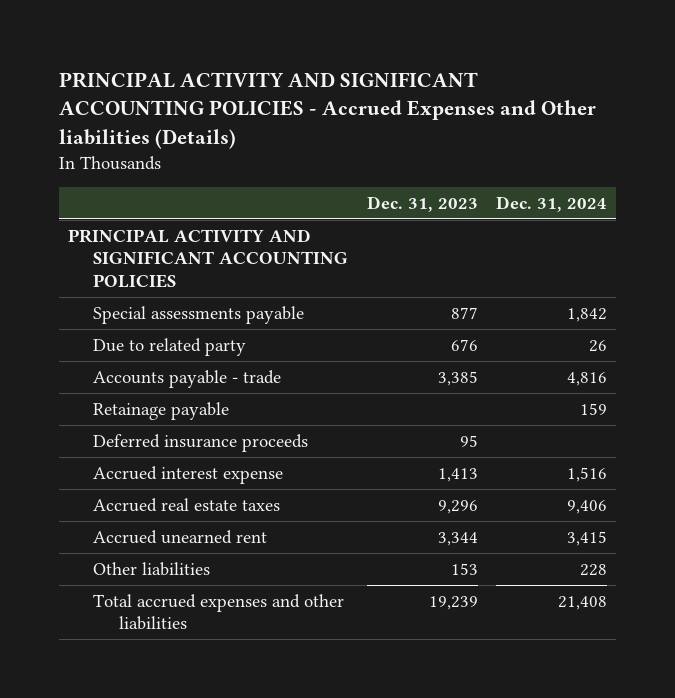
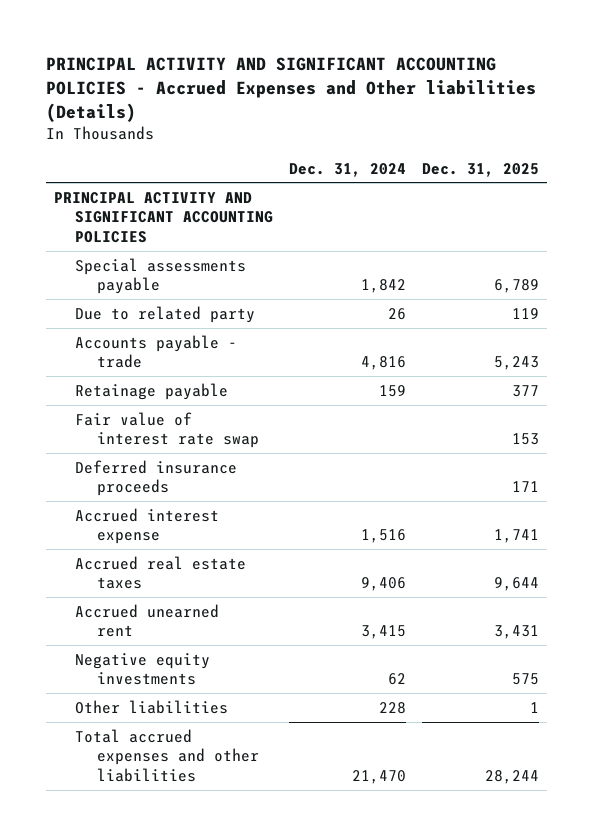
[366,195,478,212] Dec. 31, 2023 -> none
none -> [422,162,540,177] Dec. 31, 2025
none -> [75,411,259,449] Fair value of interest rate swap
none -> [75,652,211,686] Negative equity investments
[558,595,608,610] 21,408 -> [352,769,407,784] 21,470

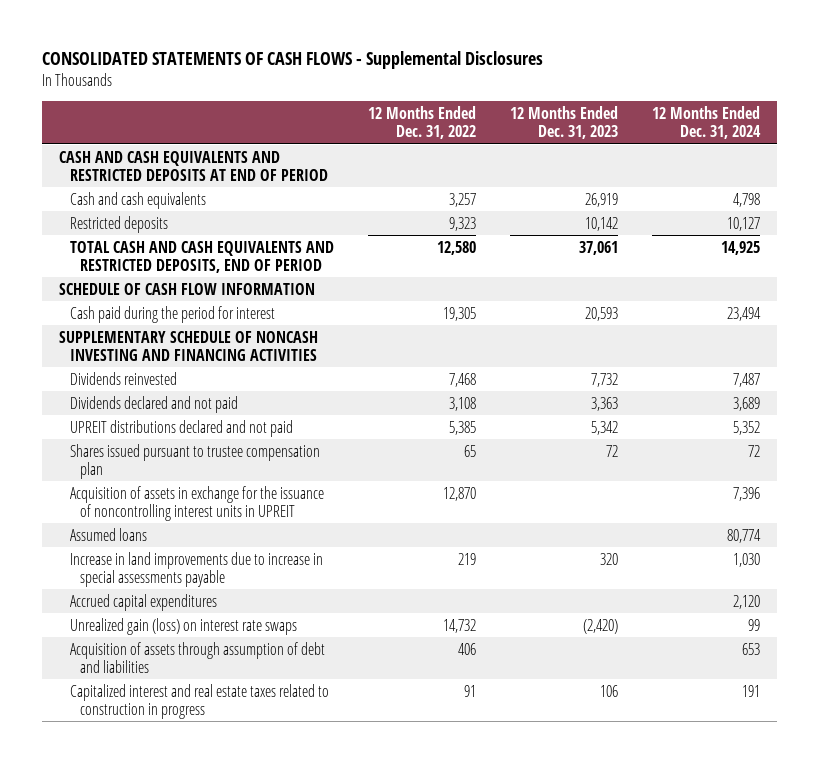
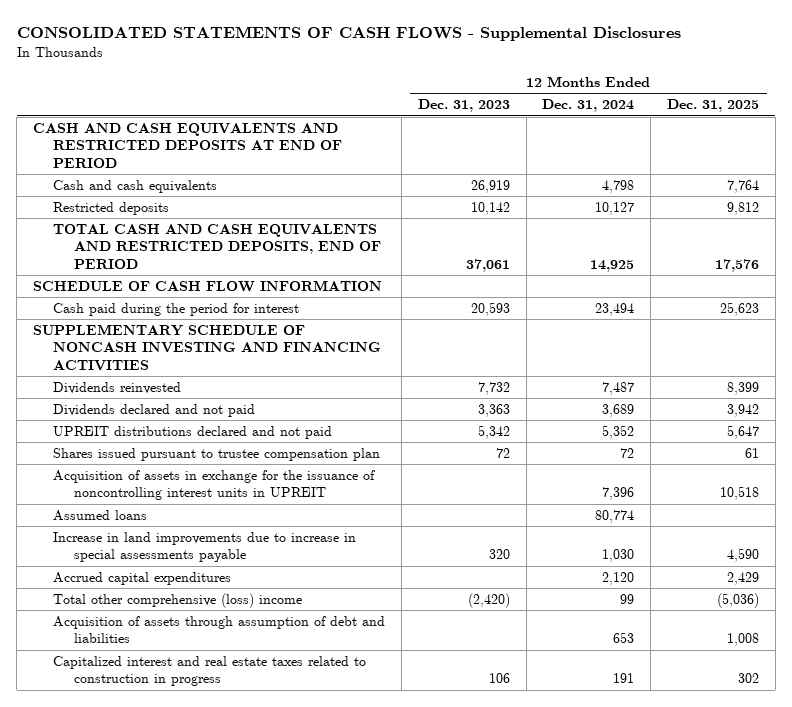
[367,106,476,140] 12 Months Ended Dec. 31, 2022 -> none
none -> [666,99,759,113] Dec. 31, 2025
[69,617,297,635] Unrealized gain (loss) on interest rate swaps -> [53,592,303,608] Total other comprehensive (loss) income

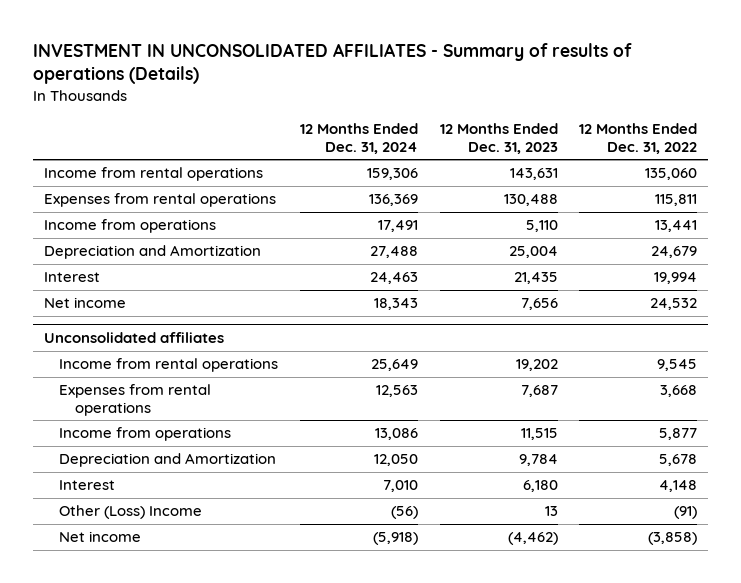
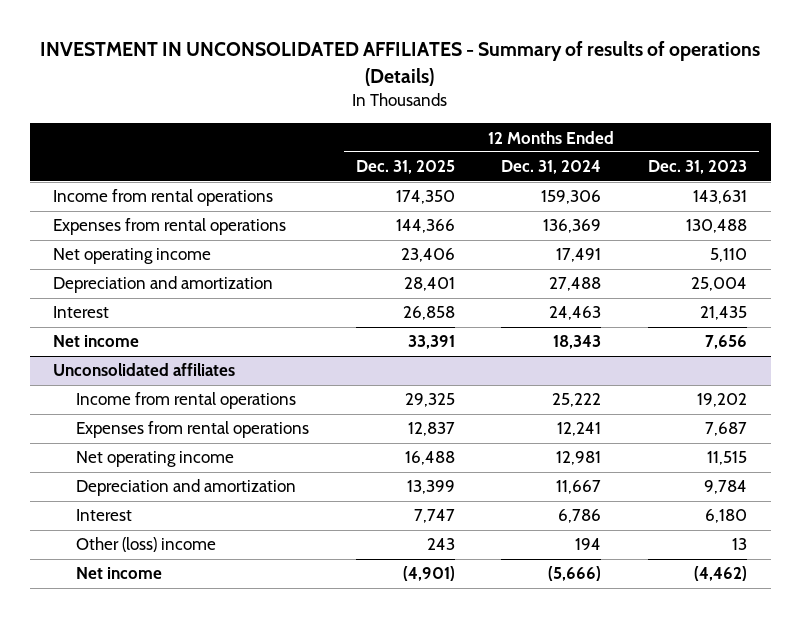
[579,123,698,154] 12 Months Ended Dec. 31, 2022 -> none
none -> [355,160,455,175] Dec. 31, 2025
[43,219,216,234] Income from operations -> [53,248,212,265] Net operating income
[43,245,261,260] Depreciation and Amortization -> [53,276,274,294] Depreciation and amortization
[370,359,418,372] 25,649 -> [552,393,602,408] 25,222
[375,385,418,398] 12,563 -> [557,422,602,437] 12,241
[59,427,232,442] Income from operations -> [75,451,234,468] Net operating income
[374,428,418,441] 13,086 -> [556,451,602,466] 12,981
[59,453,277,468] Depreciation and Amortization -> [75,479,296,497] Depreciation and amortization
[373,454,418,467] 12,050 -> [556,480,602,495] 11,667
[382,480,418,493] 7,010 -> [558,509,602,524] 6,786
[59,505,203,520] Other (Loss) Income -> [75,537,216,553] Other (loss) income
[390,506,418,520] (56) -> [575,538,602,551] 194
[372,532,418,546] (5,918) -> [548,566,602,582] (5,666)

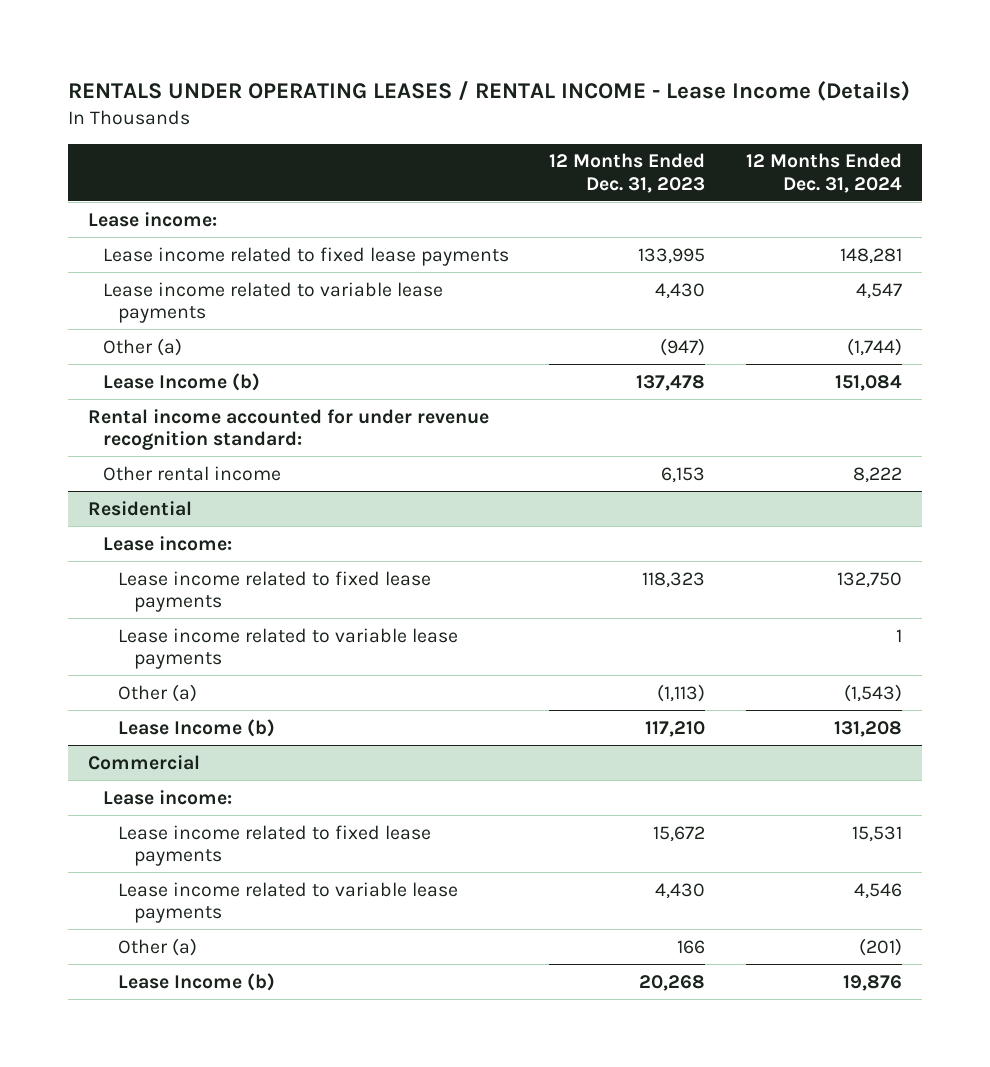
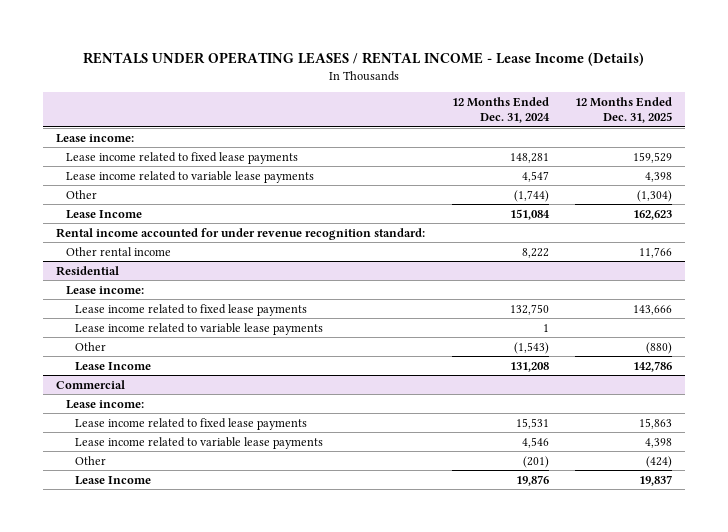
[549,153,706,193] 12 Months Ended Dec. 31, 2023 -> none
none -> [575,96,673,124] 12 Months Ended Dec. 31, 2025
[103,337,183,356] Other (a) -> [65,189,97,199] Other
[103,372,261,391] Lease Income (b) -> [65,209,142,219] Lease Income
[118,683,198,702] Other (a) -> [75,341,107,351] Other
[118,718,276,737] Lease Income (b) -> [75,361,152,371] Lease Income
[118,937,198,956] Other (a) -> [75,455,107,465] Other
[118,972,276,991] Lease Income (b) -> [75,475,152,485] Lease Income

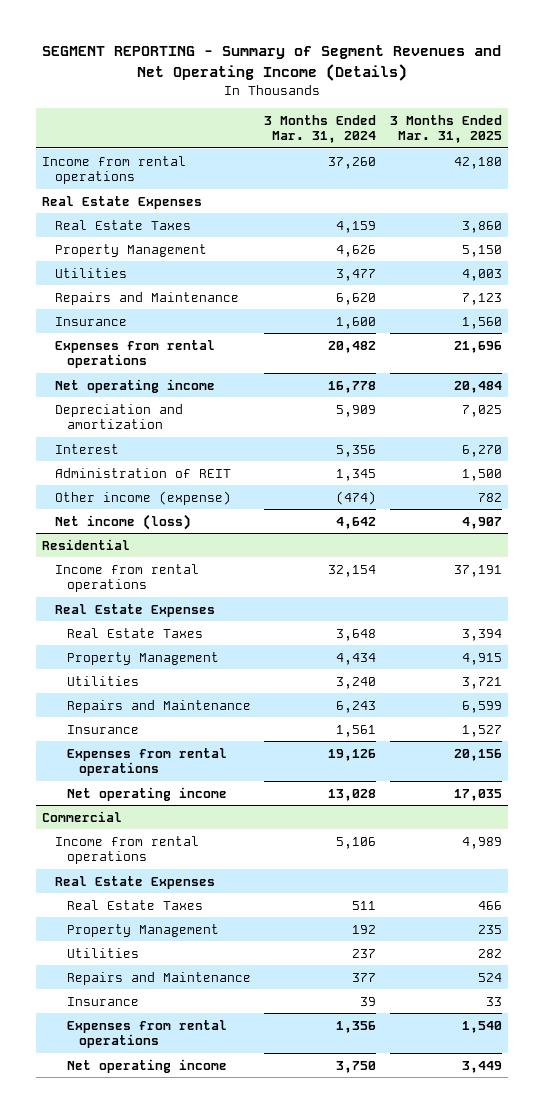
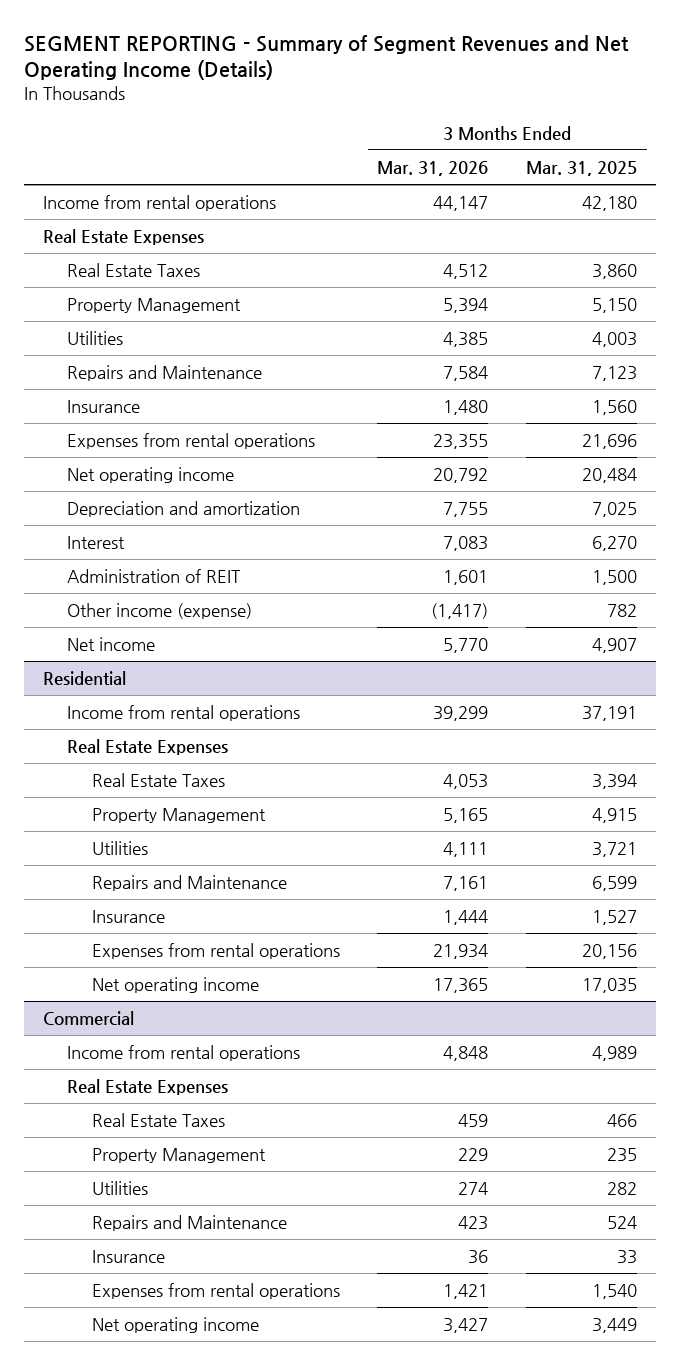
[264,114,377,144] 3 Months Ended Mar. 31, 2024 -> none
none -> [377,160,489,176] Mar. 31, 2026
[54,513,191,530] Net income (loss) -> [67,636,156,651] Net income

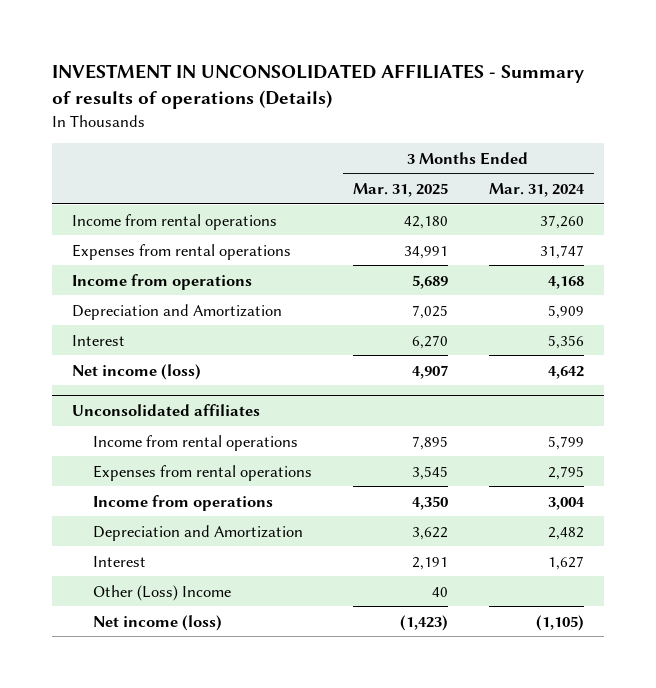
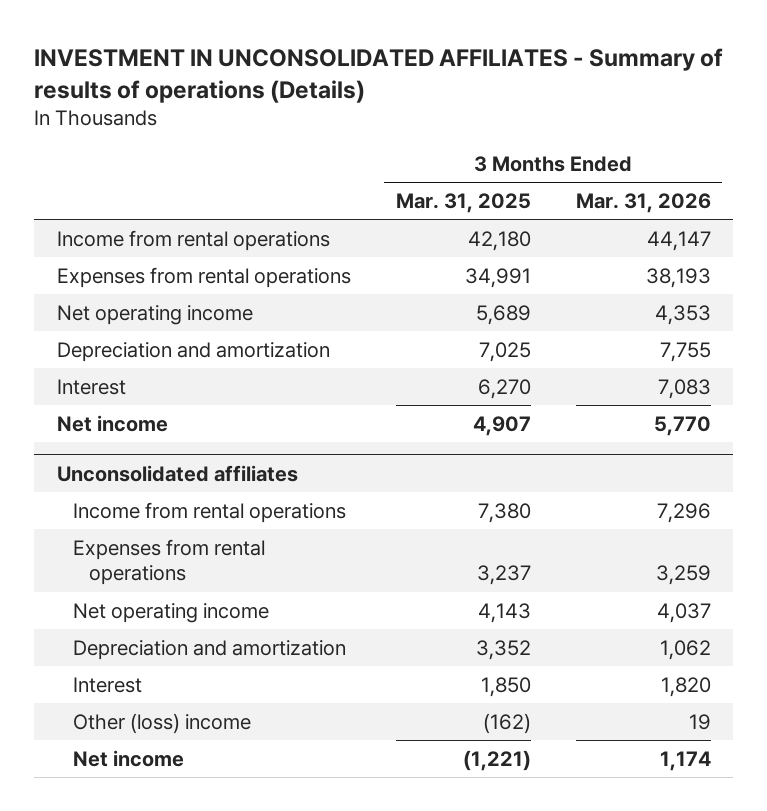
[488,183,585,198] Mar. 31, 2024 -> none
none -> [575,192,711,213] Mar. 31, 2026
[72,273,253,290] Income from operations -> [56,304,253,325] Net operating income
[72,303,283,320] Depreciation and Amortization -> [56,341,330,362] Depreciation and amortization
[72,363,202,380] Net income (loss) -> [56,414,168,432] Net income
[412,435,449,450] 7,895 -> [477,502,531,523] 7,380
[412,465,449,480] 3,545 -> [476,565,531,586] 3,237
[93,494,274,511] Income from operations -> [72,602,269,623] Net operating income
[412,495,449,510] 4,350 -> [477,602,531,623] 4,143
[93,524,304,541] Depreciation and Amortization -> [72,639,346,660] Depreciation and amortization
[412,526,449,540] 3,622 -> [475,639,531,660] 3,352
[412,556,449,570] 2,191 -> [480,676,531,697] 1,850
[93,584,232,601] Other (Loss) Income -> [72,712,251,734] Other (loss) income
[432,586,449,597] 40 -> [482,712,531,734] (162)
[93,614,223,631] Net income (loss) -> [72,749,184,767] Net income
[400,614,449,631] (1,423) -> [462,749,531,771] (1,221)

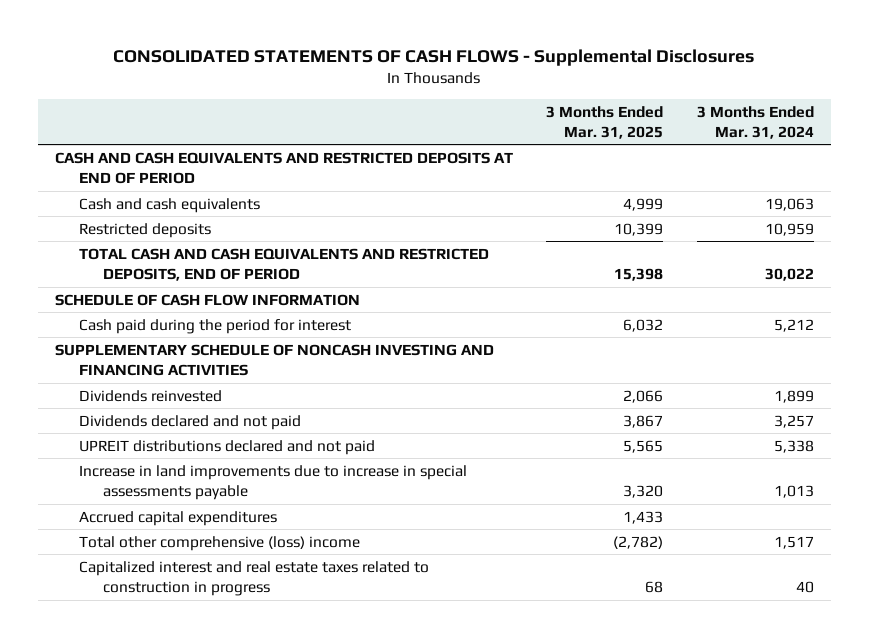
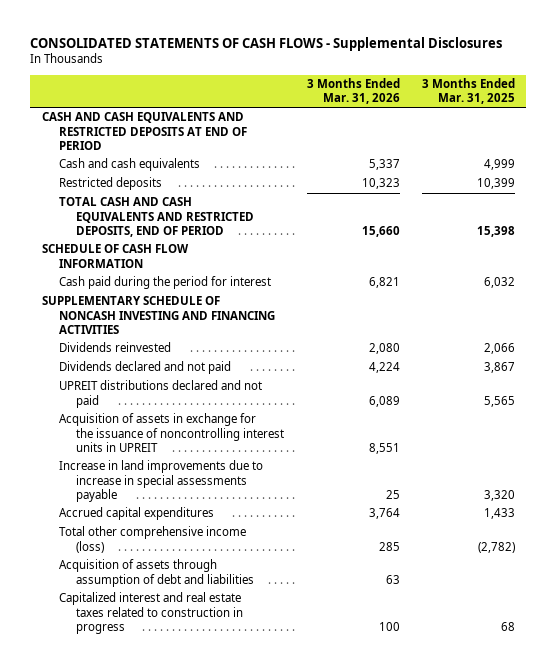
[696,105,814,139] 3 Months Ended Mar. 31, 2024 -> none
none -> [306,77,400,105] 3 Months Ended Mar. 31, 2026
none -> [58,413,285,453] Acquisition of assets in exchange for the issuance of noncontrolling interest units in UPREIT
[78,535,360,551] Total other comprehensive (loss) income -> [58,526,246,553] Total other comprehensive income (loss)
none -> [58,559,255,587] Acquisition of assets through assumption of debt and liabilities

